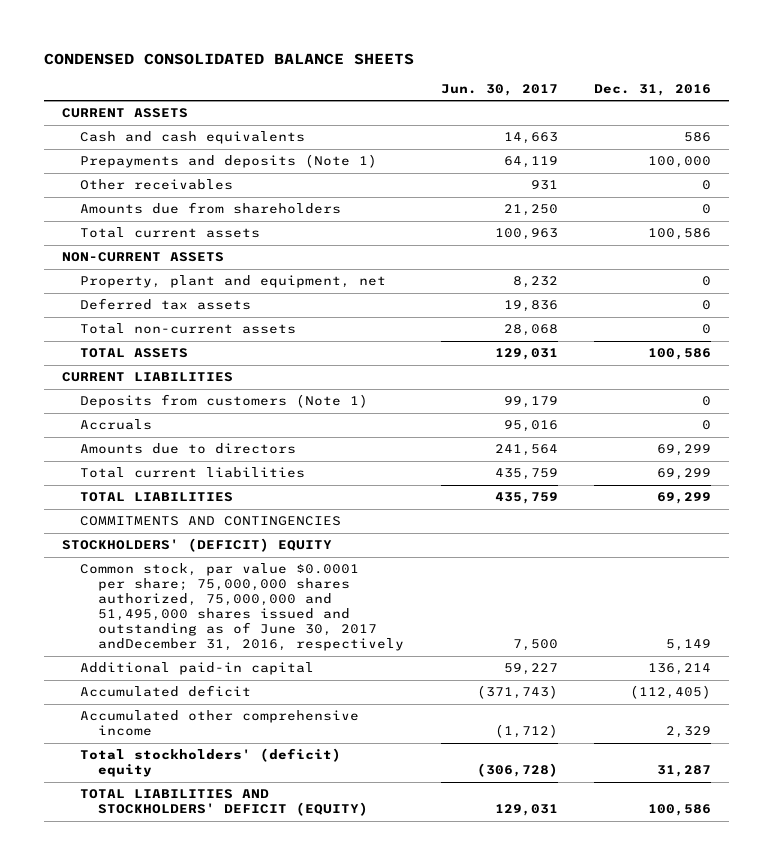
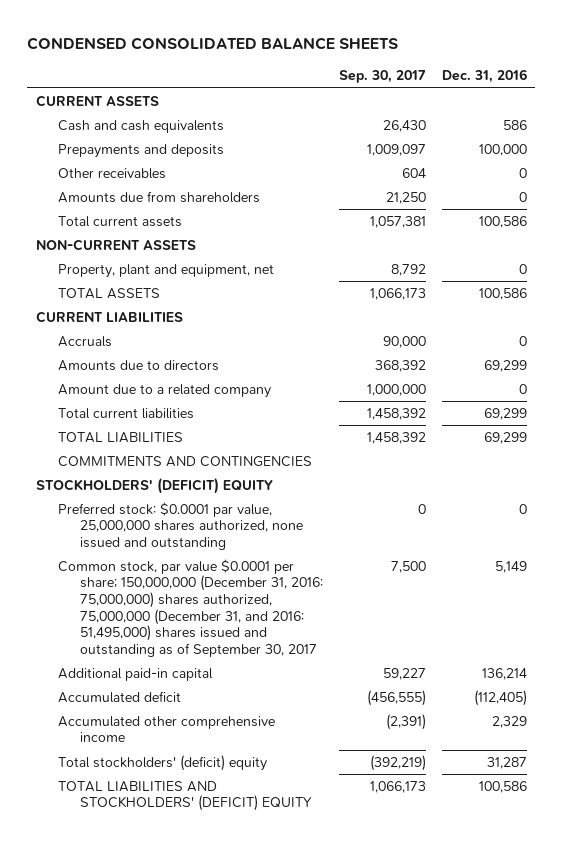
[440,83,558,96] Jun. 30, 2017 -> none
none -> [338,70,426,84] Sep. 30, 2017
[80,154,378,169] Prepayments and deposits (Note 1) -> [57,143,224,158] Prepayments and deposits
[80,298,252,311] Deferred tax assets -> none
[80,323,297,335] Total non-current assets -> none
[80,394,369,409] Deposits from customers (Note 1) -> none
none -> [57,383,271,398] Amount due to a related company
none -> [57,501,303,550] Preferred stock: $0.0001 par value, 25,000,000 shares authorized, none issued and outstanding
[80,563,405,652] Common stock, par value $0.0001 per share; 75,000,000 shares authorized, 75,000,000 and 51,495,000 shares issued and outstanding as of June 30, 2017 andDecember 31, 2016, respectively -> [57,558,323,657] Common stock, par value $0.0001 per share; 150,000,000 (December 31, 2016: 75,000,000) shares authorized, 75,000,000 (December 31, and 2016: 51,495,000) shares issued and outstanding as of September 30, 2017
[80,789,369,817] TOTAL LIABILITIES AND STOCKHOLDERS' DEFICIT (EQUITY) -> [57,780,312,812] TOTAL LIABILITIES AND STOCKHOLDERS' (DEFICIT) EQUITY

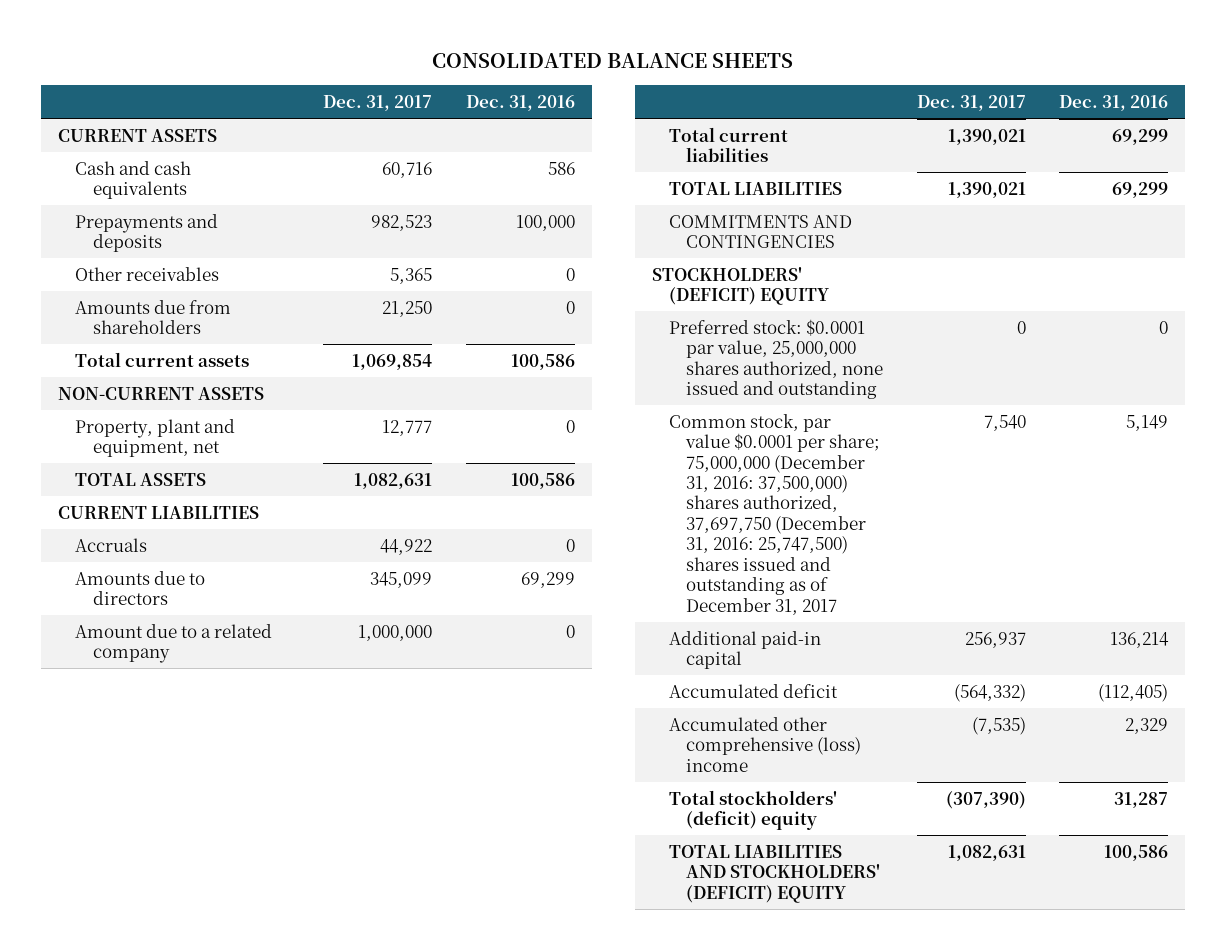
[27,37,399,51] CONDENSED CONSOLIDATED BALANCE SHEETS -> [432,52,794,68] CONSOLIDATED BALANCE SHEETS
[338,70,426,84] Sep. 30, 2017 -> none
none -> [323,94,433,111] Dec. 31, 2017
[57,558,323,657] Common stock, par value $0.0001 per share; 150,000,000 (December 31, 2016: 75,000,000) shares authorized, 75,000,000 (December 31, and 2016: 51,495,000) shares issued and outstanding as of September 30, 2017 -> [668,413,881,615] Common stock, par value $0.0001 per share; 75,000,000 (December 31, 2016: 37,500,000) shares authorized, 37,697,750 (December 31, 2016: 25,747,500) shares issued and outstanding as of December 31, 2017
[57,715,275,743] Accumulated other comprehensive income -> [668,716,862,772] Accumulated other comprehensive (loss) income

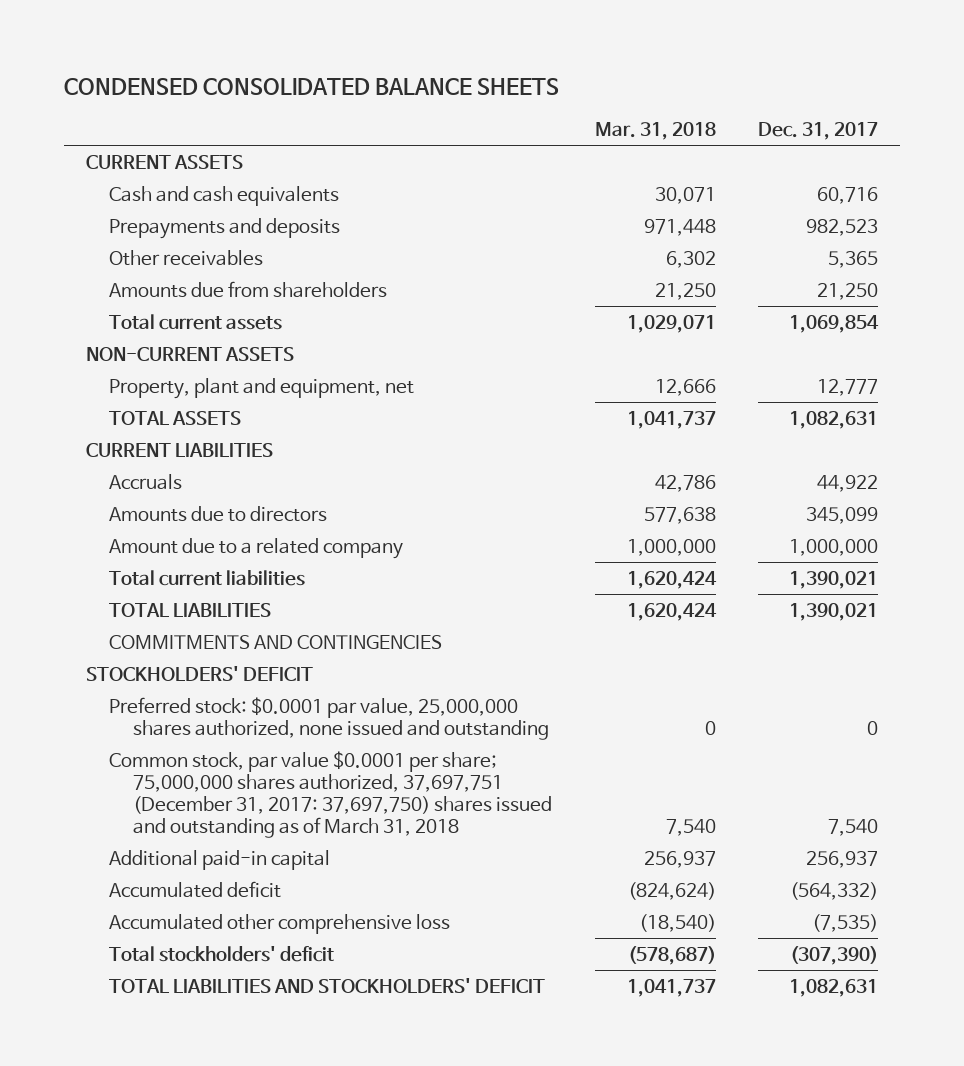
[432,52,794,68] CONSOLIDATED BALANCE SHEETS -> [64,77,560,95] CONDENSED CONSOLIDATED BALANCE SHEETS
[465,94,575,111] Dec. 31, 2016 -> none
none -> [594,121,716,140] Mar. 31, 2018
[651,266,829,306] STOCKHOLDERS' (DEFICIT) EQUITY -> [85,665,313,681] STOCKHOLDERS' DEFICIT
[668,413,881,615] Common stock, par value $0.0001 per share; 75,000,000 (December 31, 2016: 37,500,000) shares authorized, 37,697,750 (December 31, 2016: 25,747,500) shares issued and outstanding as of December 31, 2017 -> [109,750,552,838] Common stock, par value $0.0001 per share; 75,000,000 shares authorized, 37,697,751 (December 31, 2017: 37,697,750) shares issued and outstanding as of March 31, 2018
[668,716,862,772] Accumulated other comprehensive (loss) income -> [109,913,451,934] Accumulated other comprehensive loss
[668,789,837,831] Total stockholders' (deficit) equity -> [109,945,335,962] Total stockholders' deficit
[668,844,881,903] TOTAL LIABILITIES AND STOCKHOLDERS' (DEFICIT) EQUITY -> [109,977,546,993] TOTAL LIABILITIES AND STOCKHOLDERS' DEFICIT

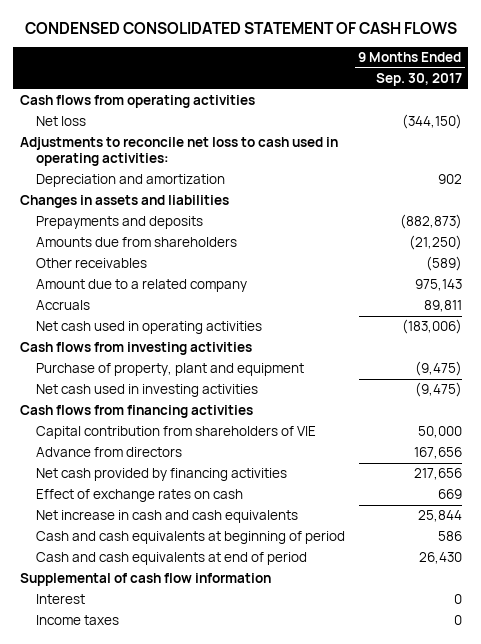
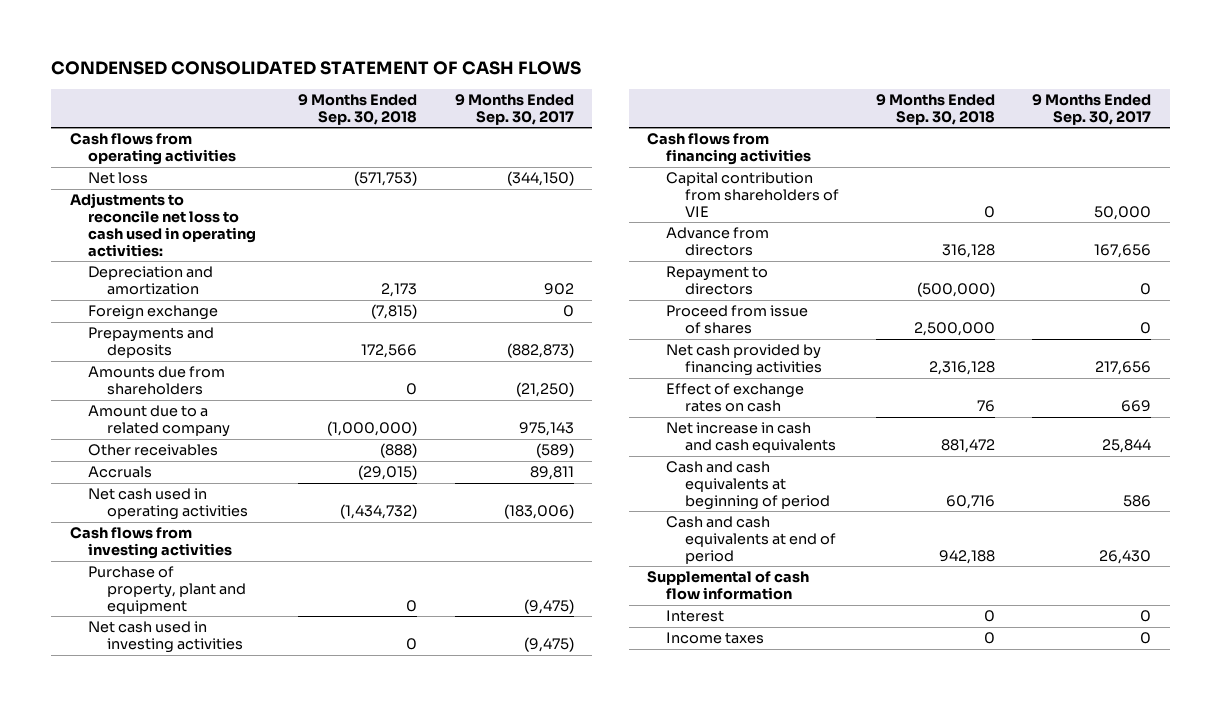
none -> [298,93,418,125] 9 Months Ended Sep. 30, 2018
[19,195,229,209] Changes in assets and liabilities -> none
none -> [88,305,219,321] Foreign exchange
[36,258,148,269] Other receivables -> [88,444,219,457] Other receivables
none -> [666,266,769,296] Repayment to directors
none -> [666,305,809,335] Proceed from issue of shares

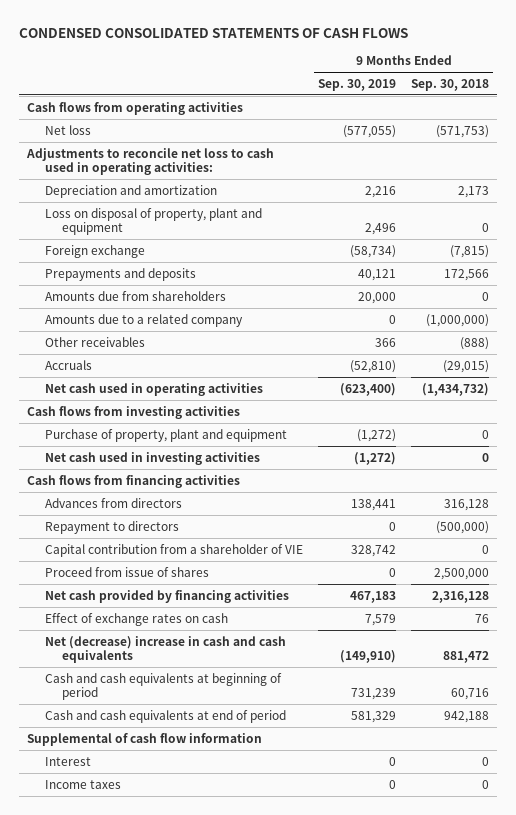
[51,60,582,75] CONDENSED CONSOLIDATED STATEMENT OF CASH FLOWS -> [19,27,409,38] CONDENSED CONSOLIDATED STATEMENTS OF CASH FLOWS
[454,93,574,125] 9 Months Ended Sep. 30, 2017 -> none
none -> [318,78,397,91] Sep. 30, 2019
none -> [44,207,262,235] Loss on disposal of property, plant and equipment
[88,405,231,438] Amount due to a related company -> [44,313,243,327] Amounts due to a related company
[666,172,839,217] Capital contribution from shareholders of VIE -> none
[666,227,770,257] Advance from directors -> [44,497,182,508] Advances from directors
none -> [44,543,303,557] Capital contribution from a shareholder of VIE
[666,422,836,454] Net increase in cash and cash equivalents -> [44,635,286,663] Net (decrease) increase in cash and cash equivalents

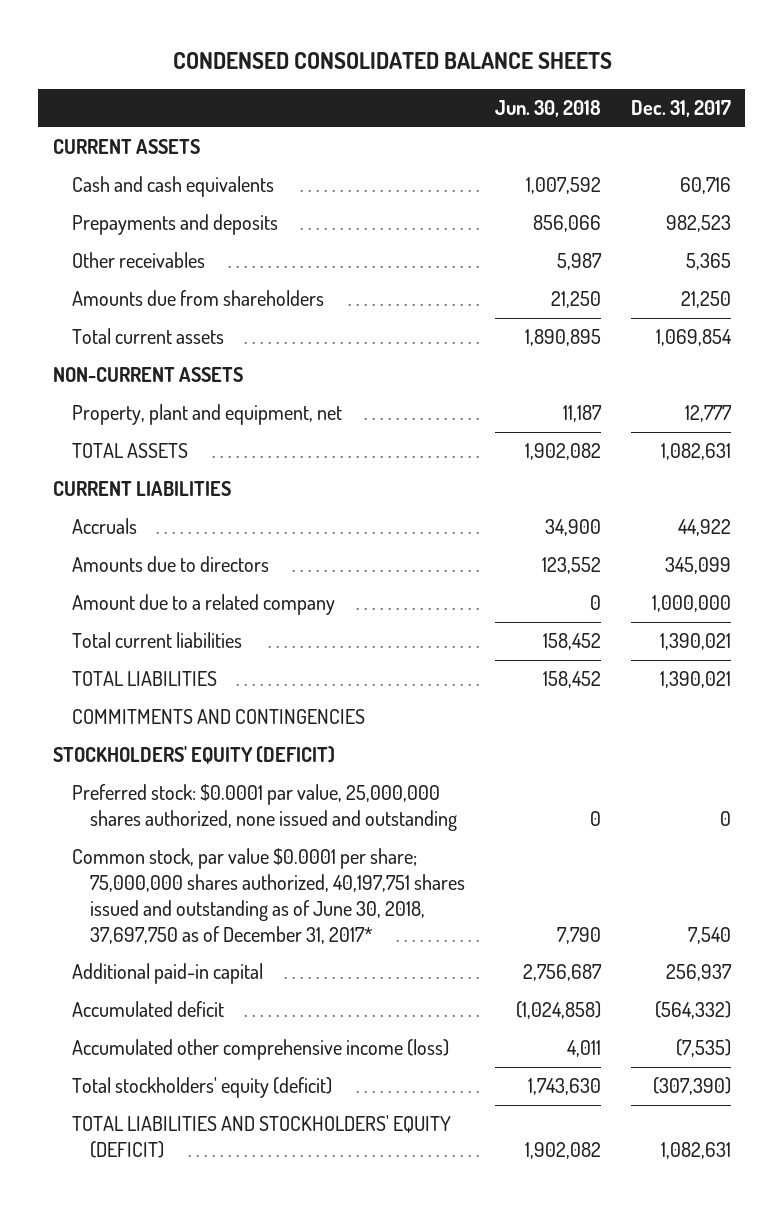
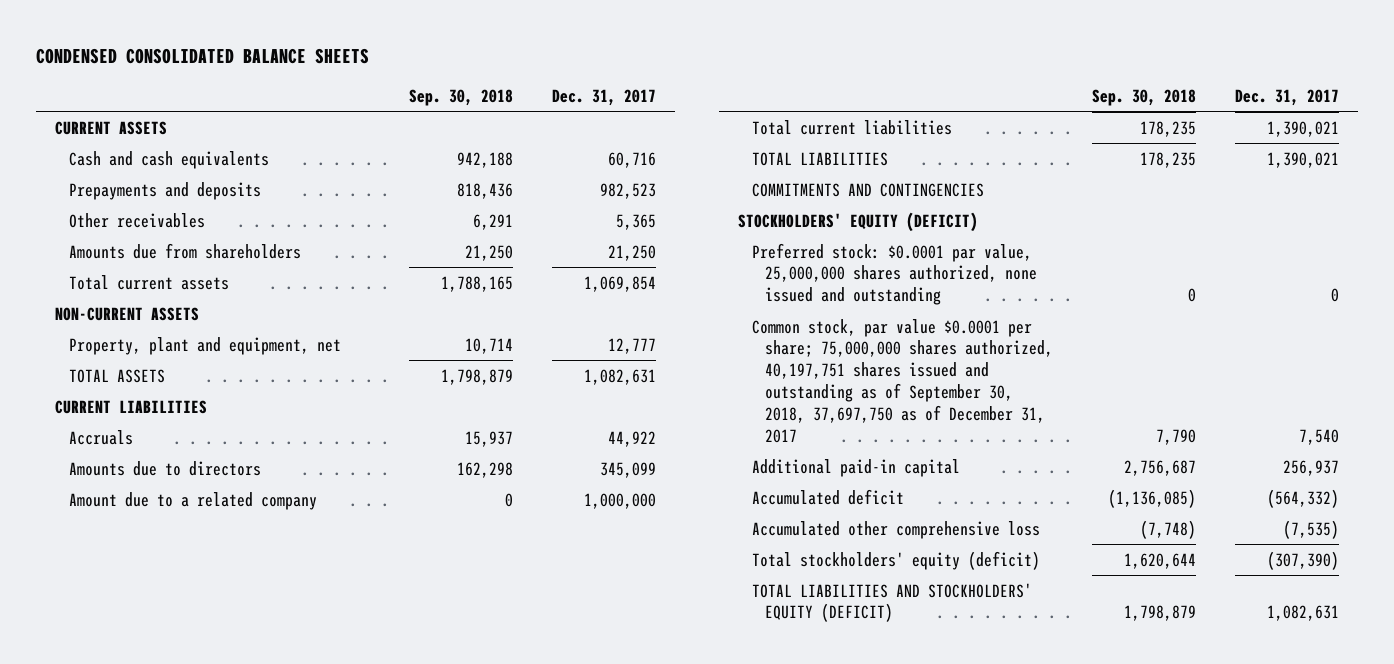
[494,99,601,117] Jun. 30, 2018 -> none
none -> [408,88,513,106] Sep. 30, 2018
[71,848,466,944] Common stock, par value $0.0001 per share; 75,000,000 shares authorized, 40,197,751 shares issued and outstanding as of June 30, 2018, 37,697,750 as of December 31, 2017* -> [751,318,1053,444] Common stock, par value $0.0001 per share; 75,000,000 shares authorized, 40,197,751 shares issued and outstanding as of September 30, 2018, 37,697,750 as of December 31, 2017
[71,1039,449,1061] Accumulated other comprehensive income (loss) -> [751,520,1040,539] Accumulated other comprehensive loss

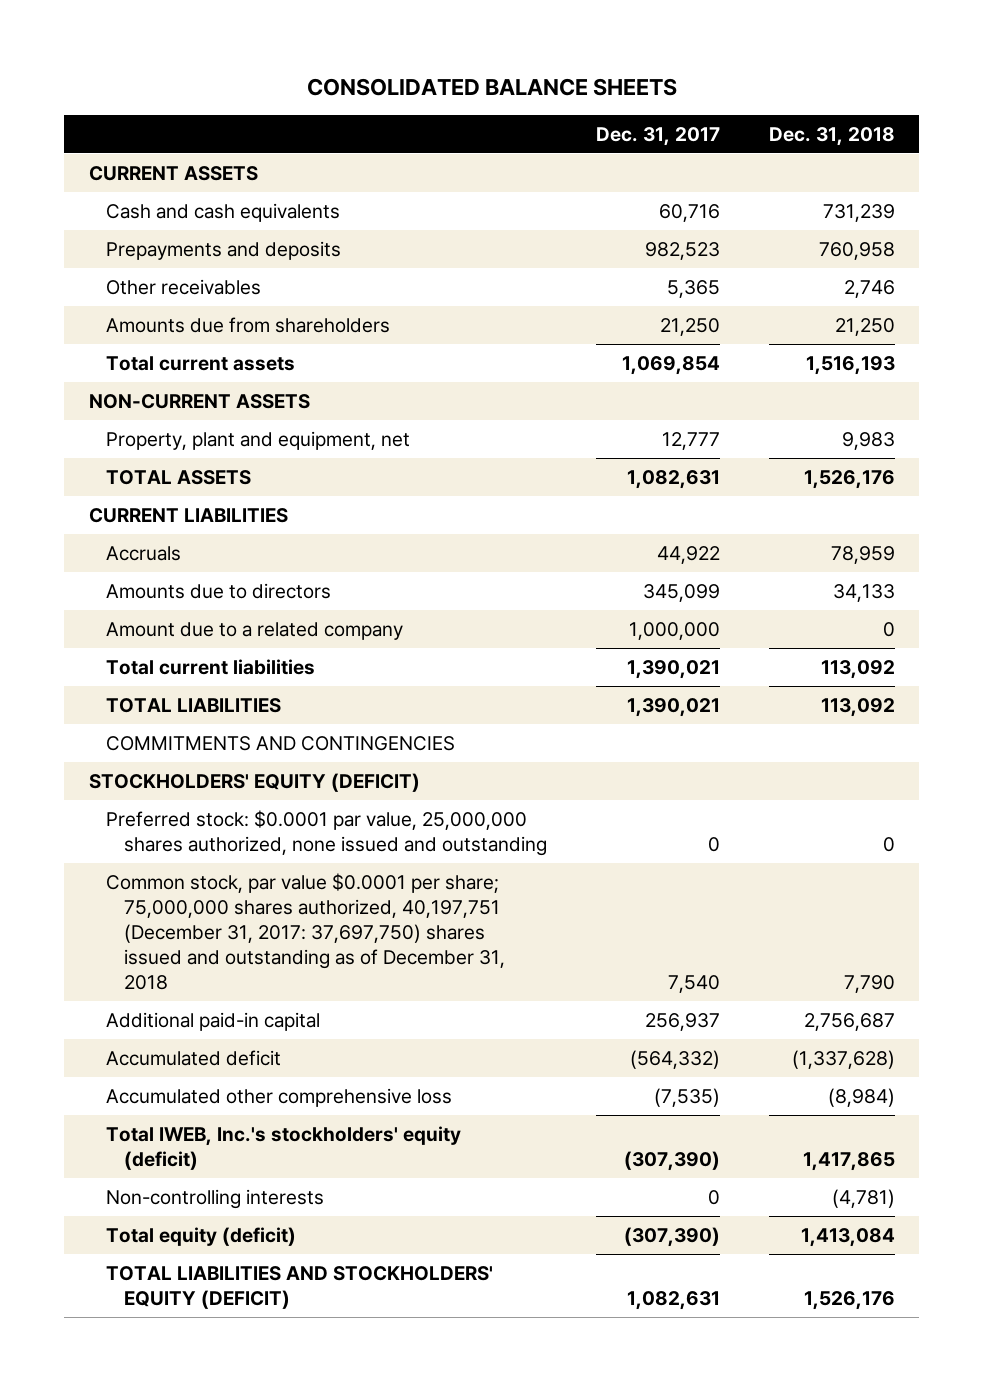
[35,47,369,64] CONDENSED CONSOLIDATED BALANCE SHEETS -> [306,77,677,96] CONSOLIDATED BALANCE SHEETS
[408,88,513,106] Sep. 30, 2018 -> none
none -> [768,126,895,146] Dec. 31, 2018
[751,318,1053,444] Common stock, par value $0.0001 per share; 75,000,000 shares authorized, 40,197,751 shares issued and outstanding as of September 30, 2018, 37,697,750 as of December 31, 2017 -> [106,873,506,990] Common stock, par value $0.0001 per share; 75,000,000 shares authorized, 40,197,751 (December 31, 2017: 37,697,750) shares issued and outstanding as of December 31, 2018
[751,550,1040,570] Total stockholders' equity (deficit) -> [106,1126,462,1171] Total IWEB, Inc.'s stockholders' equity (deficit)
none -> [106,1189,325,1210] Non-controlling interests
none -> [106,1227,297,1247] Total equity (deficit)

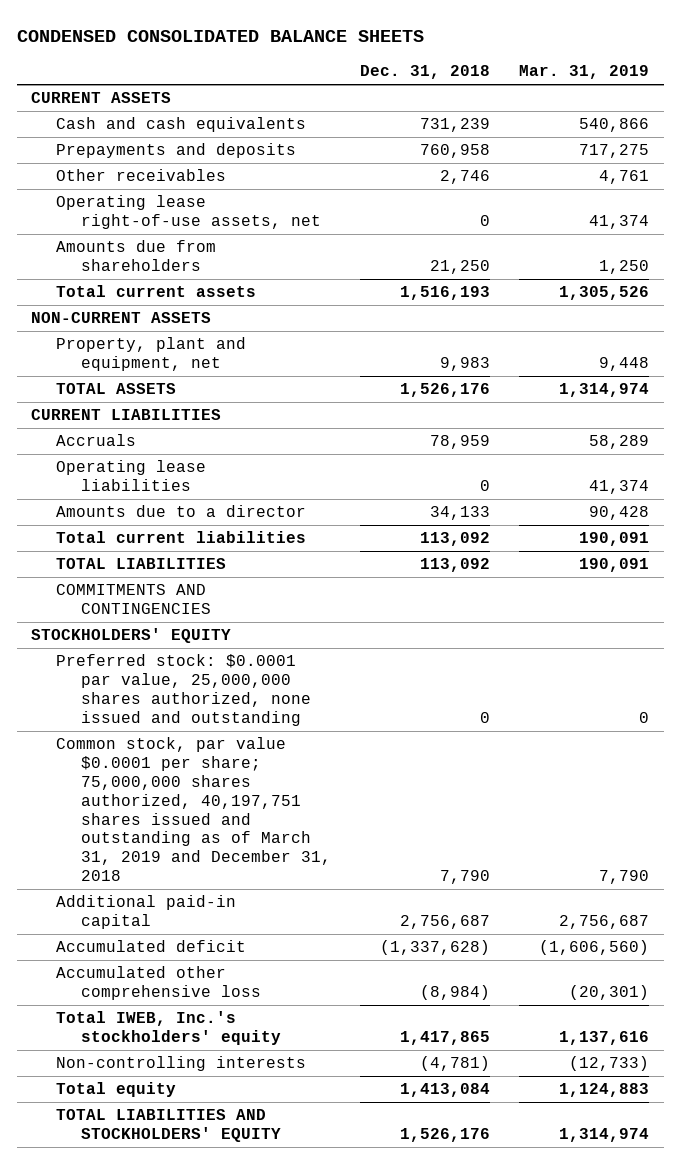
[306,77,677,96] CONSOLIDATED BALANCE SHEETS -> [16,29,424,42] CONDENSED CONSOLIDATED BALANCE SHEETS
[595,126,720,146] Dec. 31, 2017 -> none
none -> [519,65,650,80] Mar. 31, 2019
none -> [56,195,322,230] Operating lease right-of-use assets, net
[106,583,332,600] Amounts due to directors -> none
none -> [56,460,207,492] Operating lease liabilities
[106,622,404,641] Amount due to a related company -> [56,505,307,518] Amounts due to a director
[882,622,895,638] 0 -> [430,506,491,521] 34,133
[88,773,420,793] STOCKHOLDERS' EQUITY (DEFICIT) -> [31,628,232,644] STOCKHOLDERS' EQUITY
[106,873,506,990] Common stock, par value $0.0001 per share; 75,000,000 shares authorized, 40,197,751 (December 31, 2017: 37,697,750) shares issued and outstanding as of December 31, 2018 -> [56,737,332,881] Common stock, par value $0.0001 per share; 75,000,000 shares authorized, 40,197,751 shares issued and outstanding as of March 31, 2019 and December 31, 2018
[106,1126,462,1171] Total IWEB, Inc.'s stockholders' equity (deficit) -> [56,1011,282,1046] Total IWEB, Inc.'s stockholders' equity
[106,1227,297,1247] Total equity (deficit) -> [56,1082,177,1098] Total equity
[106,1266,494,1310] TOTAL LIABILITIES AND STOCKHOLDERS' EQUITY (DEFICIT) -> [56,1109,282,1143] TOTAL LIABILITIES AND STOCKHOLDERS' EQUITY

